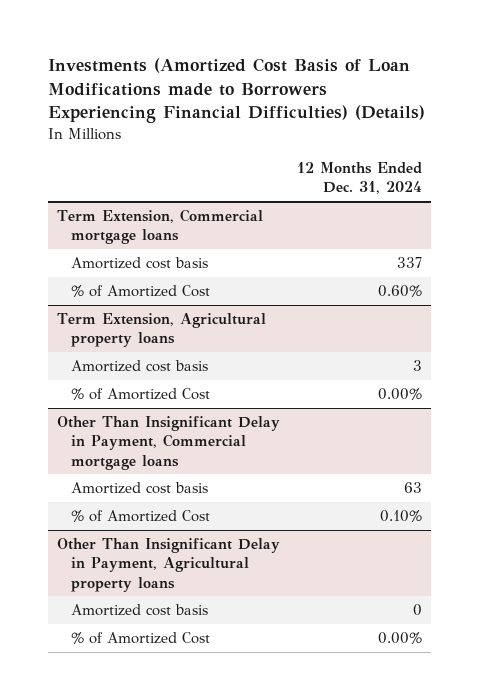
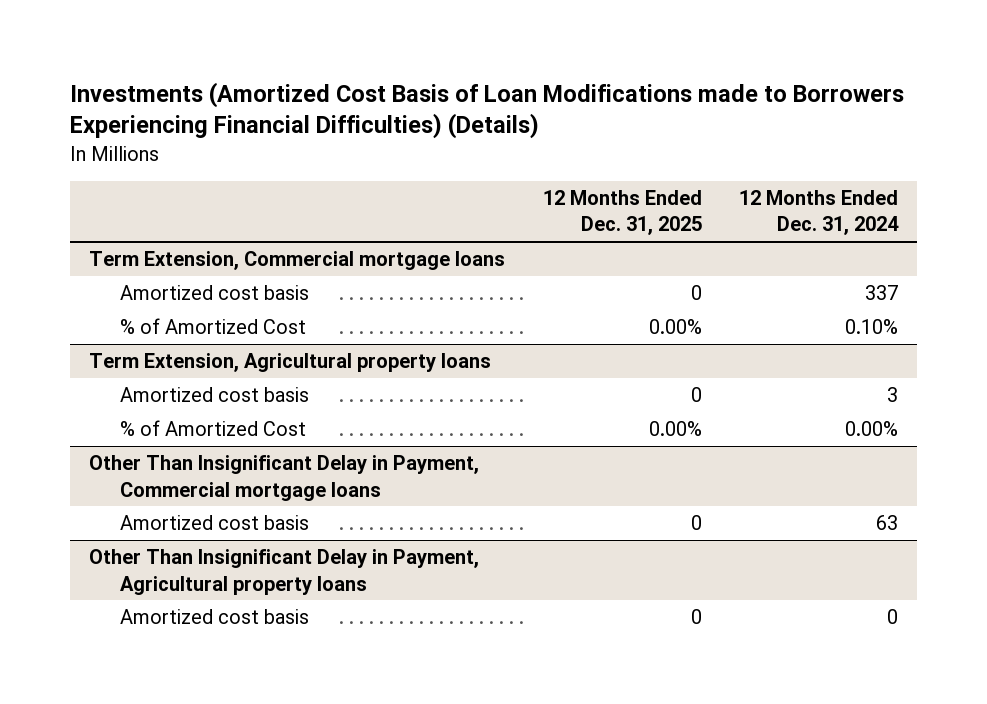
none -> [542,190,702,236] 12 Months Ended Dec. 31, 2025
[378,285,423,298] 0.60% -> [845,319,899,335] 0.10%
[70,510,210,523] % of Amortized Cost -> none
[70,632,210,645] % of Amortized Cost -> none

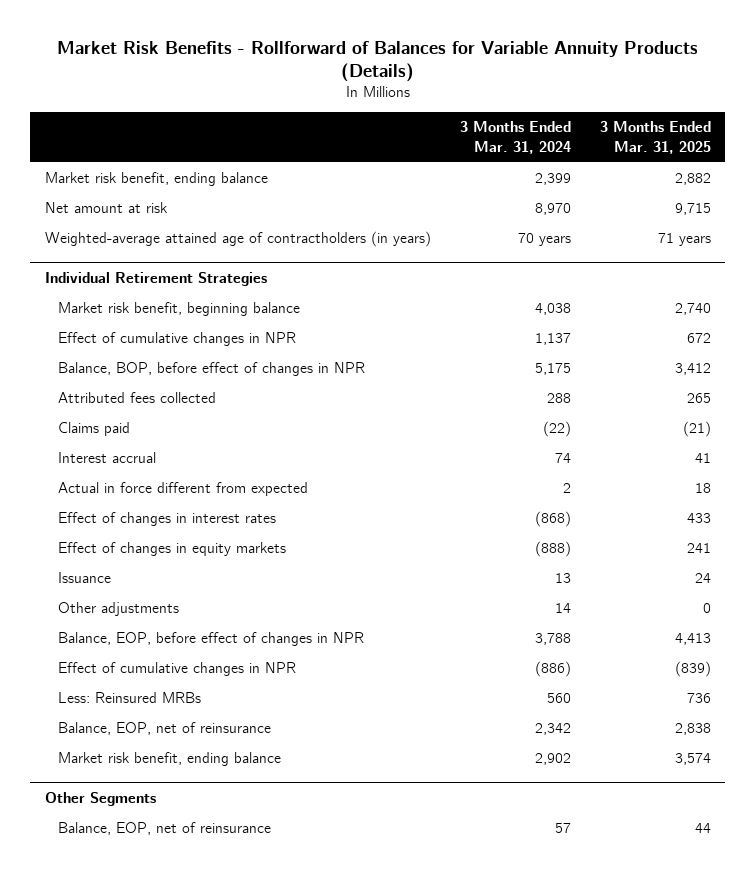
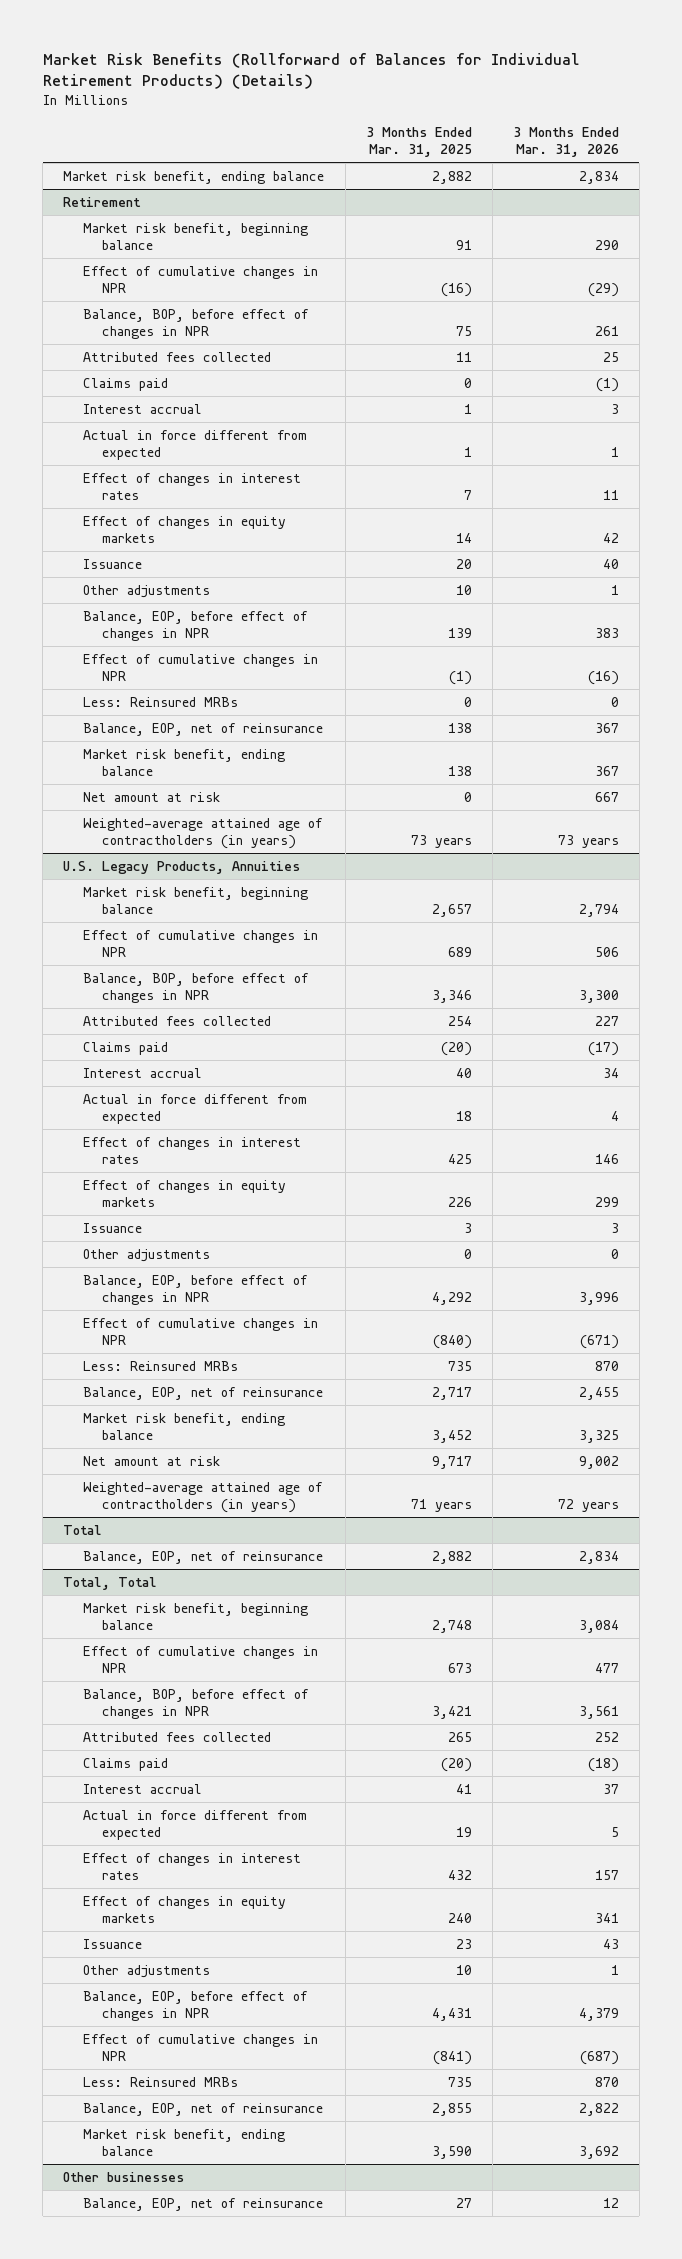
[56,40,698,82] Market Risk Benefits - Rollforward of Balances for Variable Annuity Products (Details) -> [42,52,580,90] Market Risk Benefits (Rollforward of Balances for Individual Retirement Products) (Details)
[459,121,571,154] 3 Months Ended Mar. 31, 2024 -> none
none -> [512,126,619,158] 3 Months Ended Mar. 31, 2026
none -> [63,196,142,207] Retirement
none -> [82,222,308,251] Market risk benefit, beginning balance
none -> [82,265,318,294] Effect of cumulative changes in NPR
none -> [82,308,309,340] Balance, BOP, before effect of changes in NPR
none -> [82,351,271,362] Attributed fees collected
none -> [82,377,168,391] Claims paid
none -> [82,403,202,414] Interest accrual
none -> [82,429,307,461] Actual in force different from expected
none -> [82,472,301,501] Effect of changes in interest rates
none -> [82,515,286,544] Effect of changes in equity markets
none -> [82,558,142,569] Issuance
none -> [82,584,210,598] Other adjustments
none -> [82,610,308,642] Balance, EOP, before effect of changes in NPR
none -> [82,653,318,682] Effect of cumulative changes in NPR
none -> [82,696,238,707] Less: Reinsured MRBs
none -> [82,722,323,736] Balance, EOP, net of reinsurance
none -> [82,748,285,777] Market risk benefit, ending balance
[674,203,711,216] 9,715 -> [463,791,472,802] 0
none -> [82,817,323,850] Weighted-average attained age of contractholders (in years)
none -> [63,860,301,874] U.S. Legacy Products, Annuities
none -> [82,886,308,915] Market risk benefit, beginning balance
none -> [82,929,318,958] Effect of cumulative changes in NPR
none -> [82,972,309,1004] Balance, BOP, before effect of changes in NPR
none -> [82,1015,271,1026] Attributed fees collected
none -> [82,1041,168,1055] Claims paid
none -> [82,1067,202,1078] Interest accrual
none -> [82,1093,307,1125] Actual in force different from expected
none -> [82,1136,301,1165] Effect of changes in interest rates
none -> [82,1179,286,1208] Effect of changes in equity markets
none -> [82,1222,142,1233] Issuance
none -> [82,1248,210,1262] Other adjustments
none -> [82,1274,308,1306] Balance, EOP, before effect of changes in NPR
none -> [82,1317,318,1346] Effect of cumulative changes in NPR
none -> [82,1360,238,1371] Less: Reinsured MRBs
none -> [82,1386,323,1400] Balance, EOP, net of reinsurance
none -> [82,1412,285,1441] Market risk benefit, ending balance
none -> [82,1455,220,1466] Net amount at risk
[44,271,267,286] Individual Retirement Strategies -> none
none -> [63,1524,103,1535] Total
none -> [82,1550,323,1564] Balance, EOP, net of reinsurance
none -> [63,1576,158,1590] Total, Total
[674,303,711,316] 2,740 -> [431,1620,472,1634] 2,748
[686,333,711,344] 672 -> [447,1663,472,1674] 673
[674,363,711,376] 3,412 -> [431,1706,472,1720] 3,421
[682,421,711,438] (21) -> [440,1757,472,1772] (20)
[694,483,711,494] 18 -> [455,1827,472,1838] 19
[686,513,711,524] 433 -> [447,1870,472,1881] 432
[686,543,711,554] 241 -> [447,1913,472,1924] 240
[694,573,711,584] 24 -> [455,1938,472,1949] 23
[702,603,711,614] 0 -> [455,1964,472,1975] 10
[674,633,711,646] 4,413 -> [431,2008,472,2022] 4,431
[674,661,711,678] (839) -> [432,2051,472,2066] (841)
[686,693,711,704] 736 -> [447,2076,472,2087] 735
[674,723,711,736] 2,838 -> [431,2102,472,2116] 2,855
[674,753,711,766] 3,574 -> [431,2146,472,2160] 3,590
[44,791,156,806] Other Segments -> [63,2171,185,2182] Other businesses
[694,823,711,834] 44 -> [455,2197,472,2208] 27

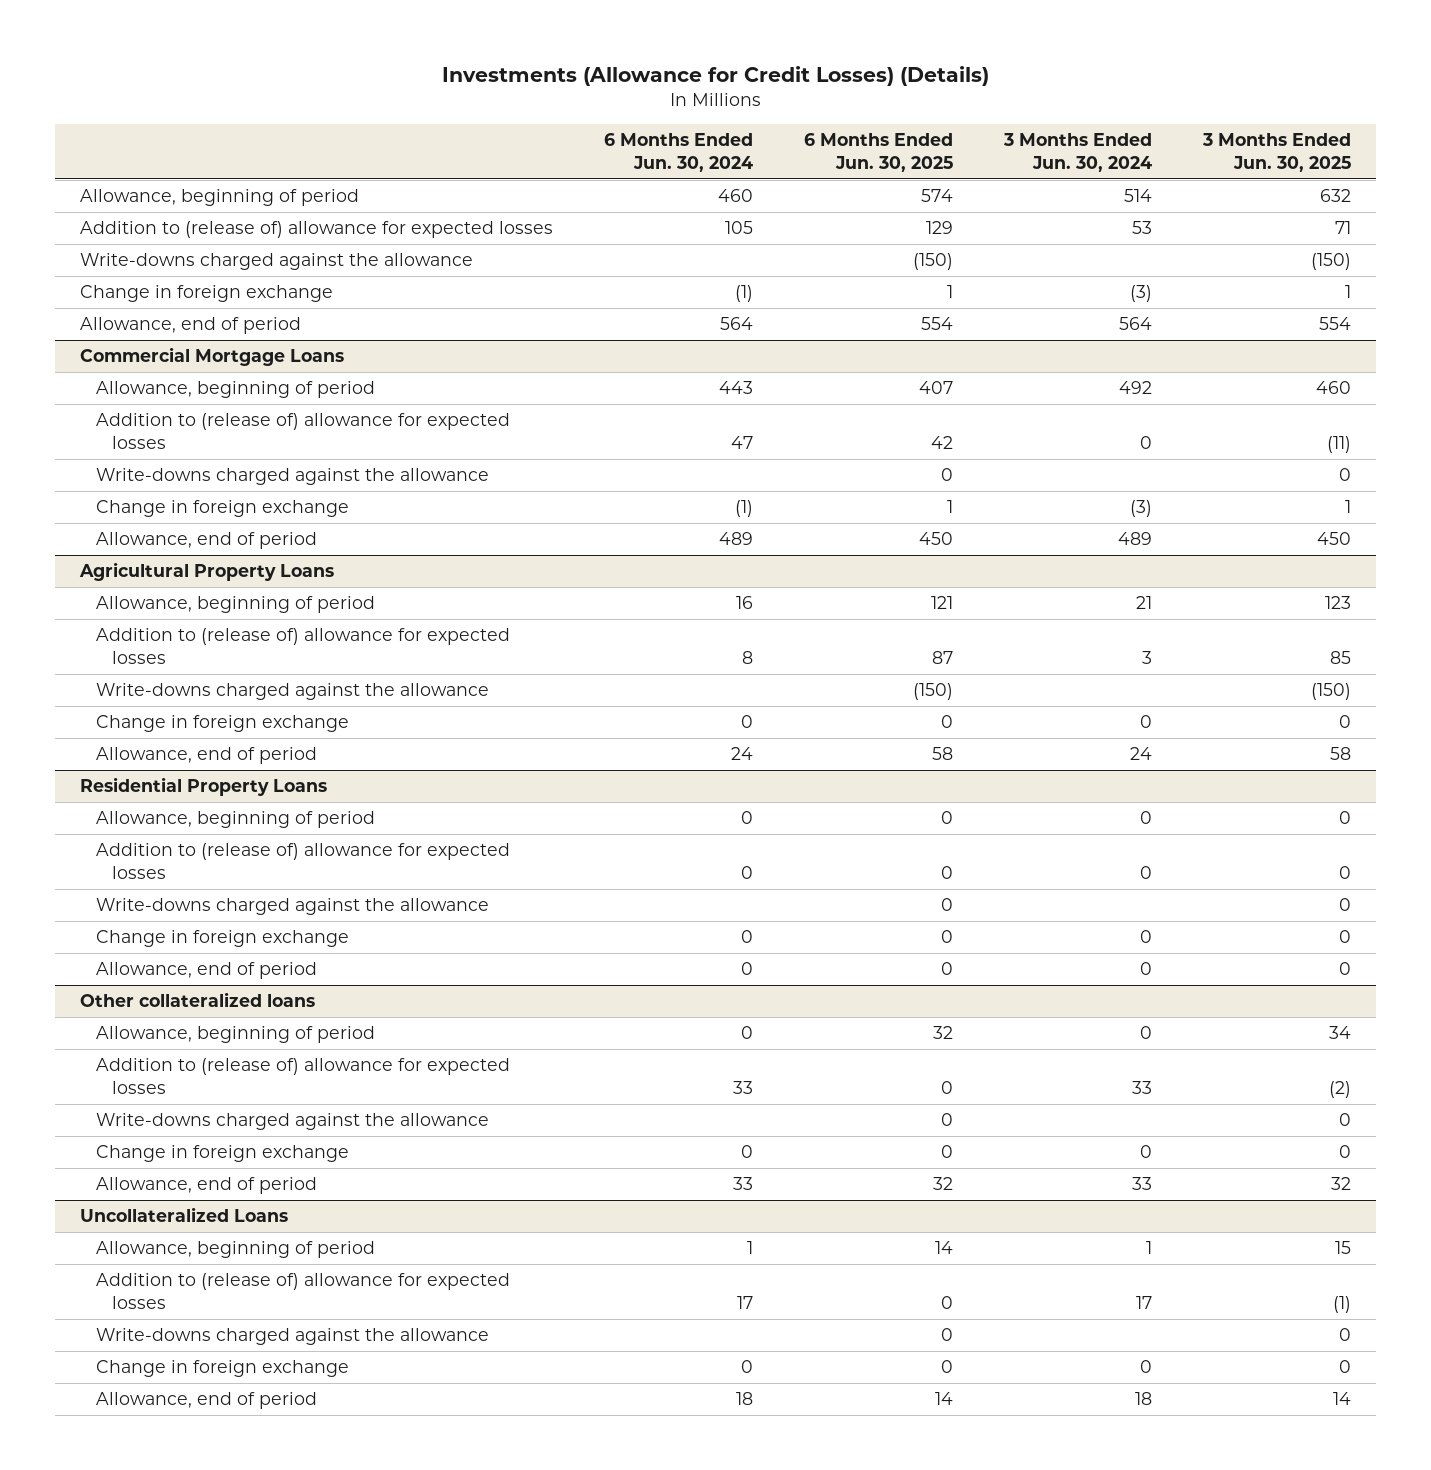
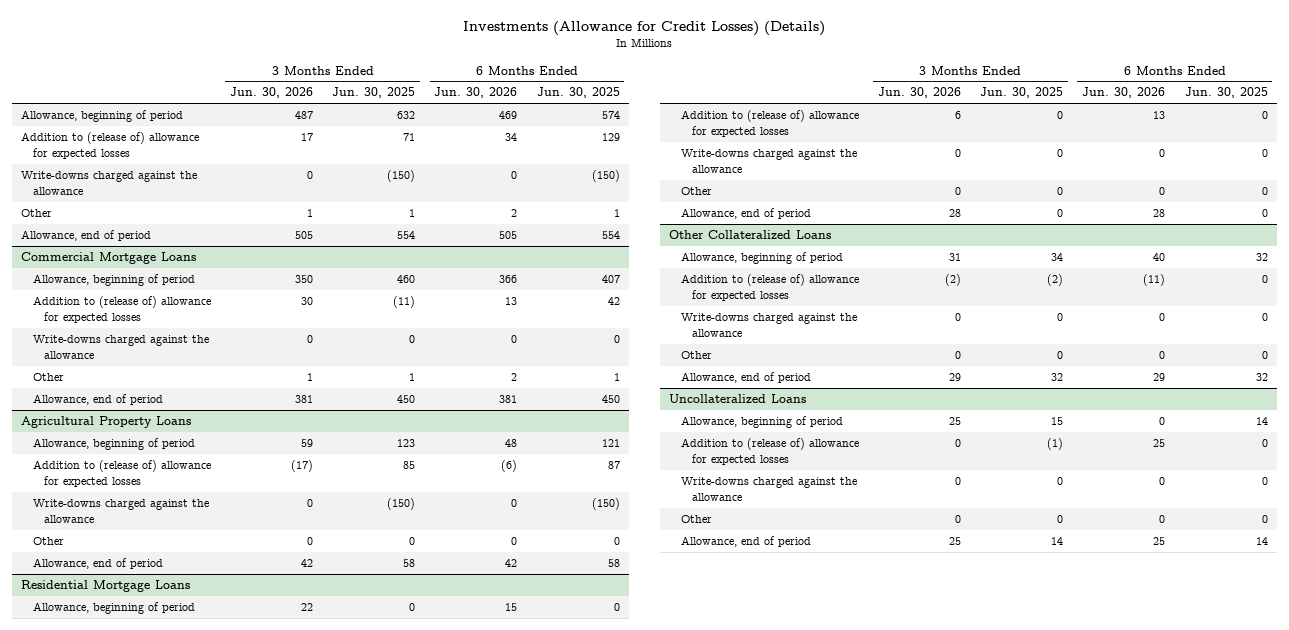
[604,133,754,172] 6 Months Ended Jun. 30, 2024 -> none
[1002,133,1152,172] 3 Months Ended Jun. 30, 2024 -> none
none -> [229,87,313,99] Jun. 30, 2026
none -> [434,87,518,99] Jun. 30, 2026
[80,285,334,303] Change in foreign exchange -> [21,209,53,218] Other
[95,500,349,518] Change in foreign exchange -> [32,373,64,382] Other
[95,715,349,733] Change in foreign exchange -> [32,537,64,546] Other
[80,777,328,797] Residential Property Loans -> [21,580,191,593] Residential Mortgage Loans
[95,930,349,948] Change in foreign exchange -> [680,187,712,196] Other
[80,992,316,1008] Other collateralized loans -> [669,230,832,240] Other Collateralized Loans
[95,1145,349,1163] Change in foreign exchange -> [680,351,712,360] Other
[95,1360,349,1378] Change in foreign exchange -> [680,515,712,524] Other

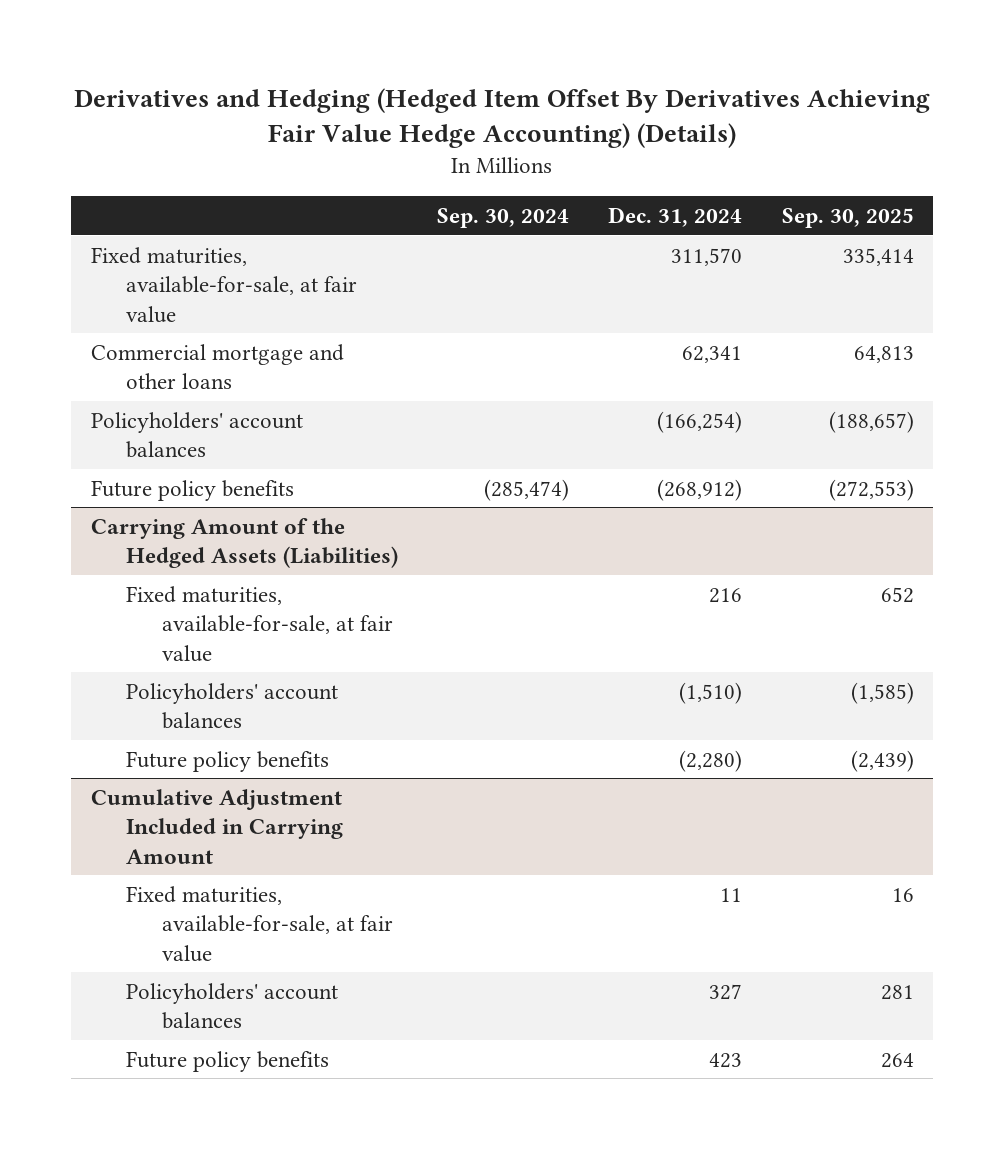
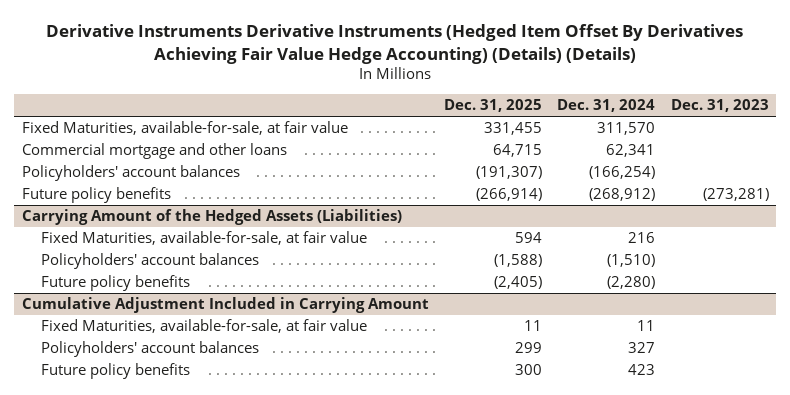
[74,87,931,149] Derivatives and Hedging (Hedged Item Offset By Derivatives Achieving Fair Value Hedge Accounting) (Details) -> [46,23,744,64] Derivative Instruments Derivative Instruments (Hedged Item Offset By Derivatives Achieving Fair Value Hedge Accounting) (Details) (Details)
[437,208,570,229] Sep. 30, 2024 -> none
[781,208,914,229] Sep. 30, 2025 -> none
none -> [444,99,543,113] Dec. 31, 2025
none -> [670,99,769,113] Dec. 31, 2023
[90,246,358,323] Fixed maturities, available-for-sale, at fair value -> [21,121,348,136] Fixed Maturities, available-for-sale, at fair value
[126,585,394,662] Fixed maturities, available-for-sale, at fair value -> [41,231,368,246] Fixed Maturities, available-for-sale, at fair value
[126,885,394,962] Fixed maturities, available-for-sale, at fair value -> [41,319,368,334] Fixed Maturities, available-for-sale, at fair value

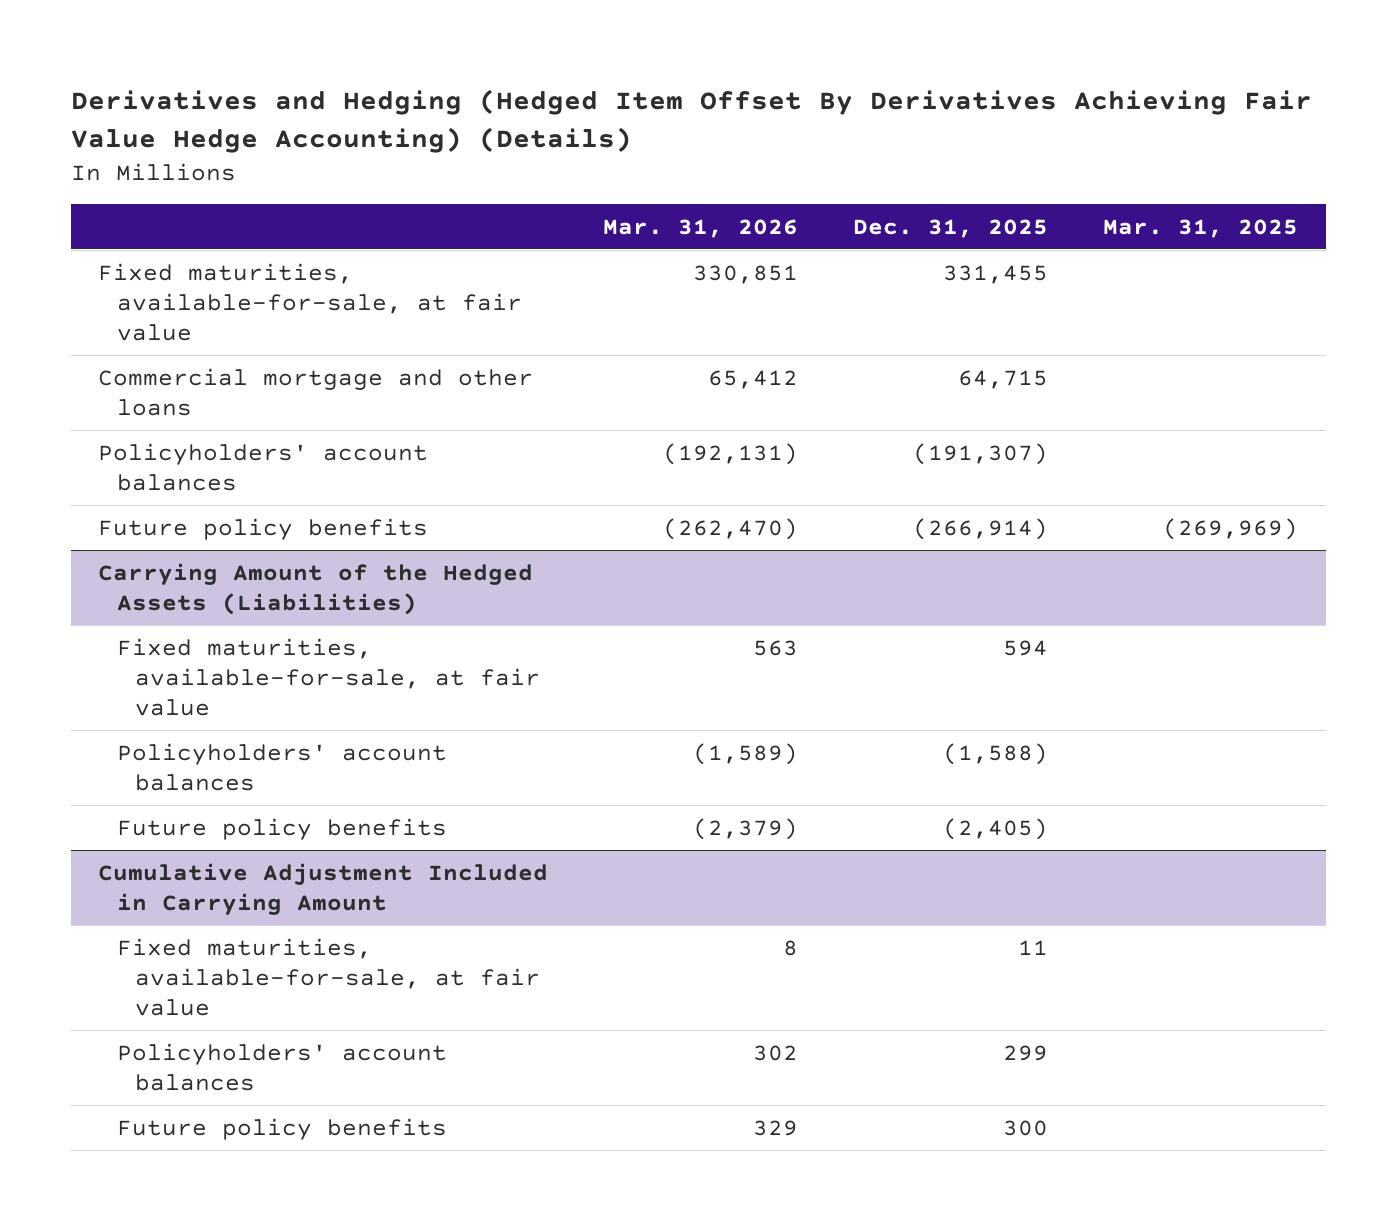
[46,23,744,64] Derivative Instruments Derivative Instruments (Hedged Item Offset By Derivatives Achieving Fair Value Hedge Accounting) (Details) (Details) -> [70,88,1312,153] Derivatives and Hedging (Hedged Item Offset By Derivatives Achieving Fair Value Hedge Accounting) (Details)
[557,99,656,113] Dec. 31, 2024 -> none
[670,99,769,113] Dec. 31, 2023 -> none
none -> [603,218,799,238] Mar. 31, 2026
none -> [1103,218,1299,238] Mar. 31, 2025
[21,121,348,136] Fixed Maturities, available-for-sale, at fair value -> [98,262,522,341] Fixed maturities, available-for-sale, at fair value
[41,231,368,246] Fixed Maturities, available-for-sale, at fair value -> [116,637,541,716] Fixed maturities, available-for-sale, at fair value
[41,319,368,334] Fixed Maturities, available-for-sale, at fair value -> [116,937,541,1016] Fixed maturities, available-for-sale, at fair value

